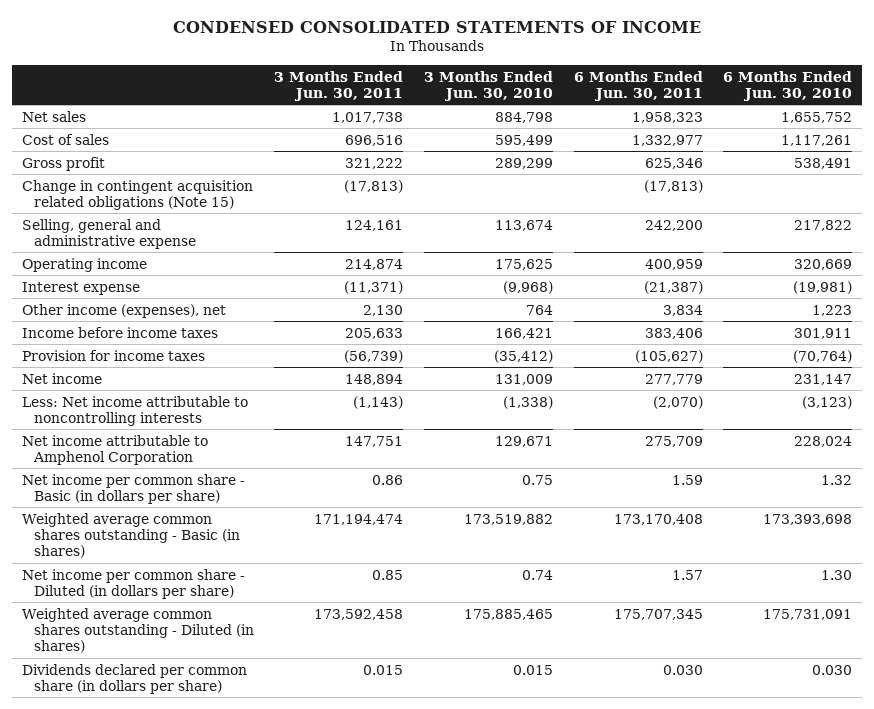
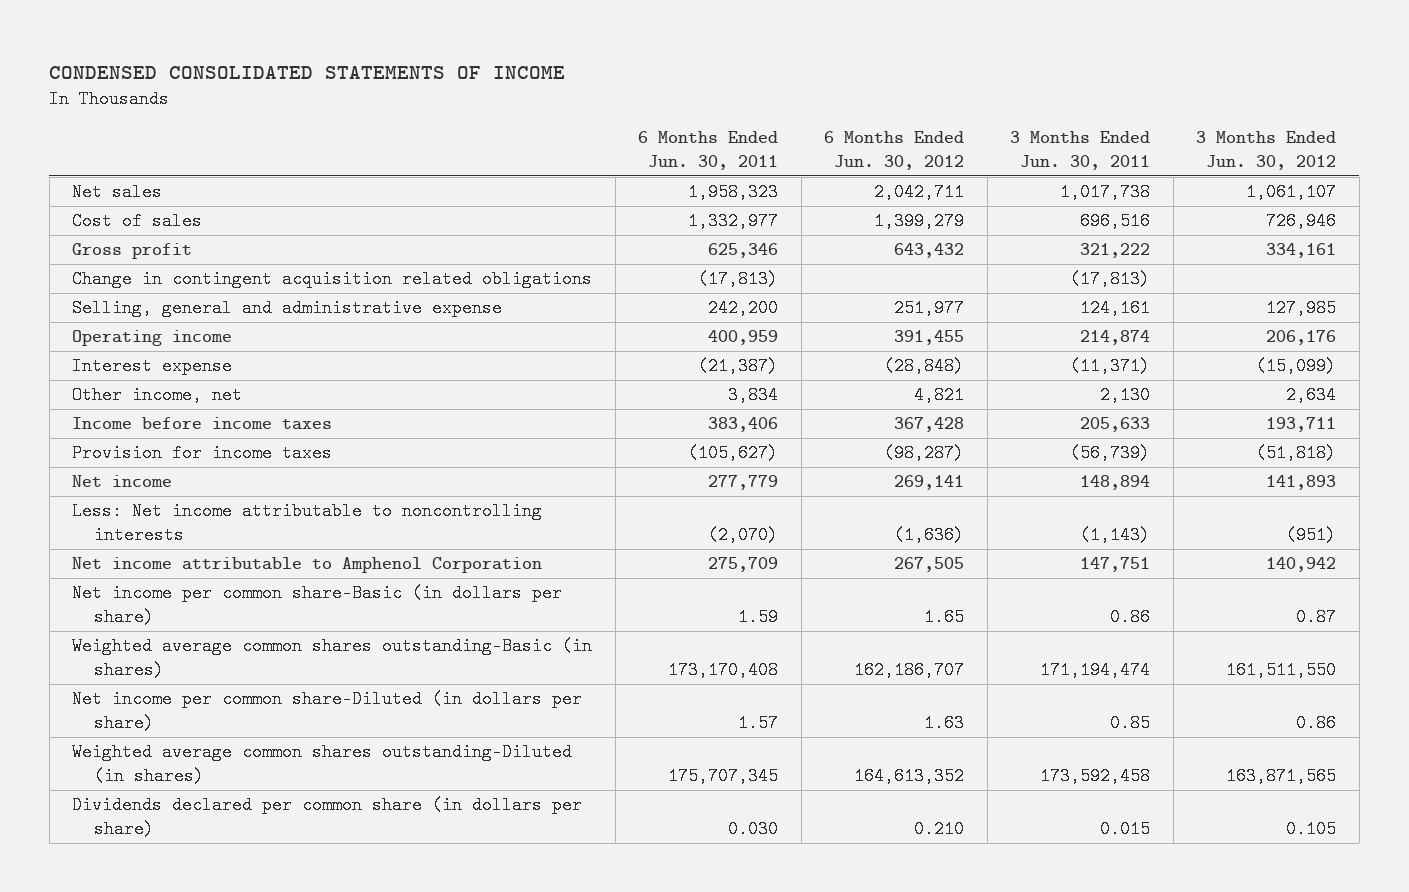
[423,70,553,101] 3 Months Ended Jun. 30, 2010 -> none
[723,70,853,101] 6 Months Ended Jun. 30, 2010 -> none
none -> [824,131,965,170] 6 Months Ended Jun. 30, 2012
none -> [1196,131,1337,170] 3 Months Ended Jun. 30, 2012
[21,179,253,210] Change in contingent acquisition related obligations (Note 15) -> [72,270,593,289] Change in contingent acquisition related obligations
[21,303,226,318] Other income (expenses), net -> [72,386,243,405] Other income, net
[21,473,245,504] Net income per common share - Basic (in dollars per share) -> [72,584,563,626] Net income per common share-Basic (in dollars per share)
[21,512,240,558] Weighted average common shares outstanding - Basic (in shares) -> [72,637,593,679] Weighted average common shares outstanding-Basic (in shares)
[21,568,245,599] Net income per common share - Diluted (in dollars per share) -> [72,690,583,732] Net income per common share-Diluted (in dollars per share)
[21,607,254,653] Weighted average common shares outstanding - Diluted (in shares) -> [72,743,573,785] Weighted average common shares outstanding-Diluted (in shares)

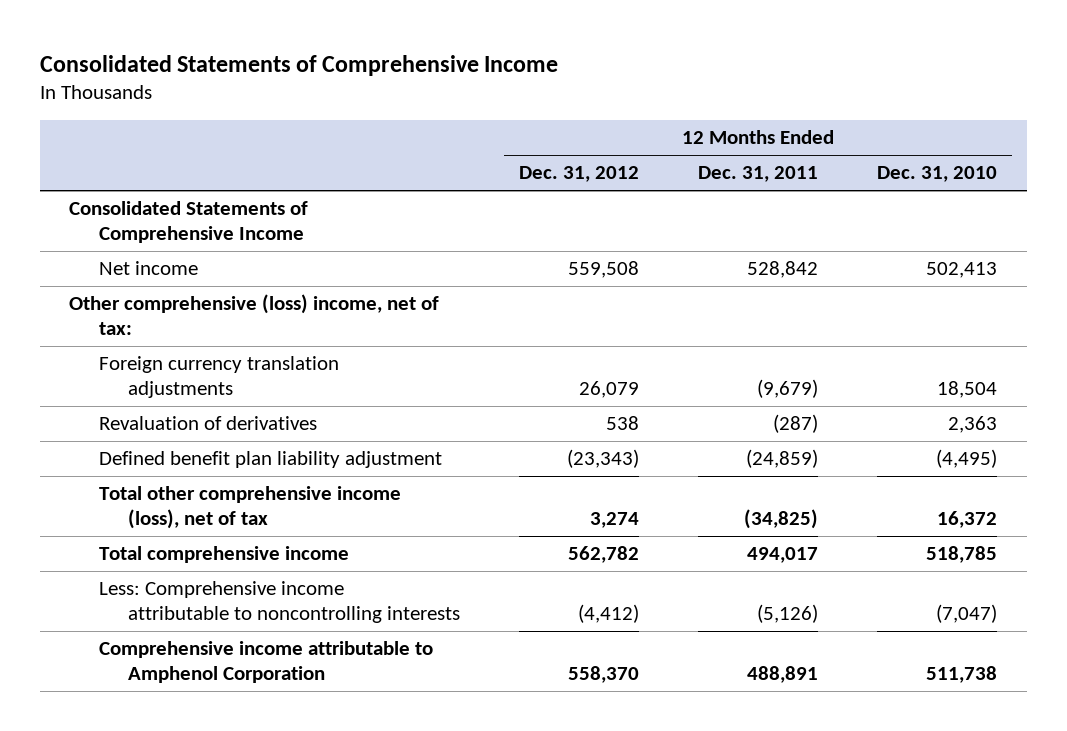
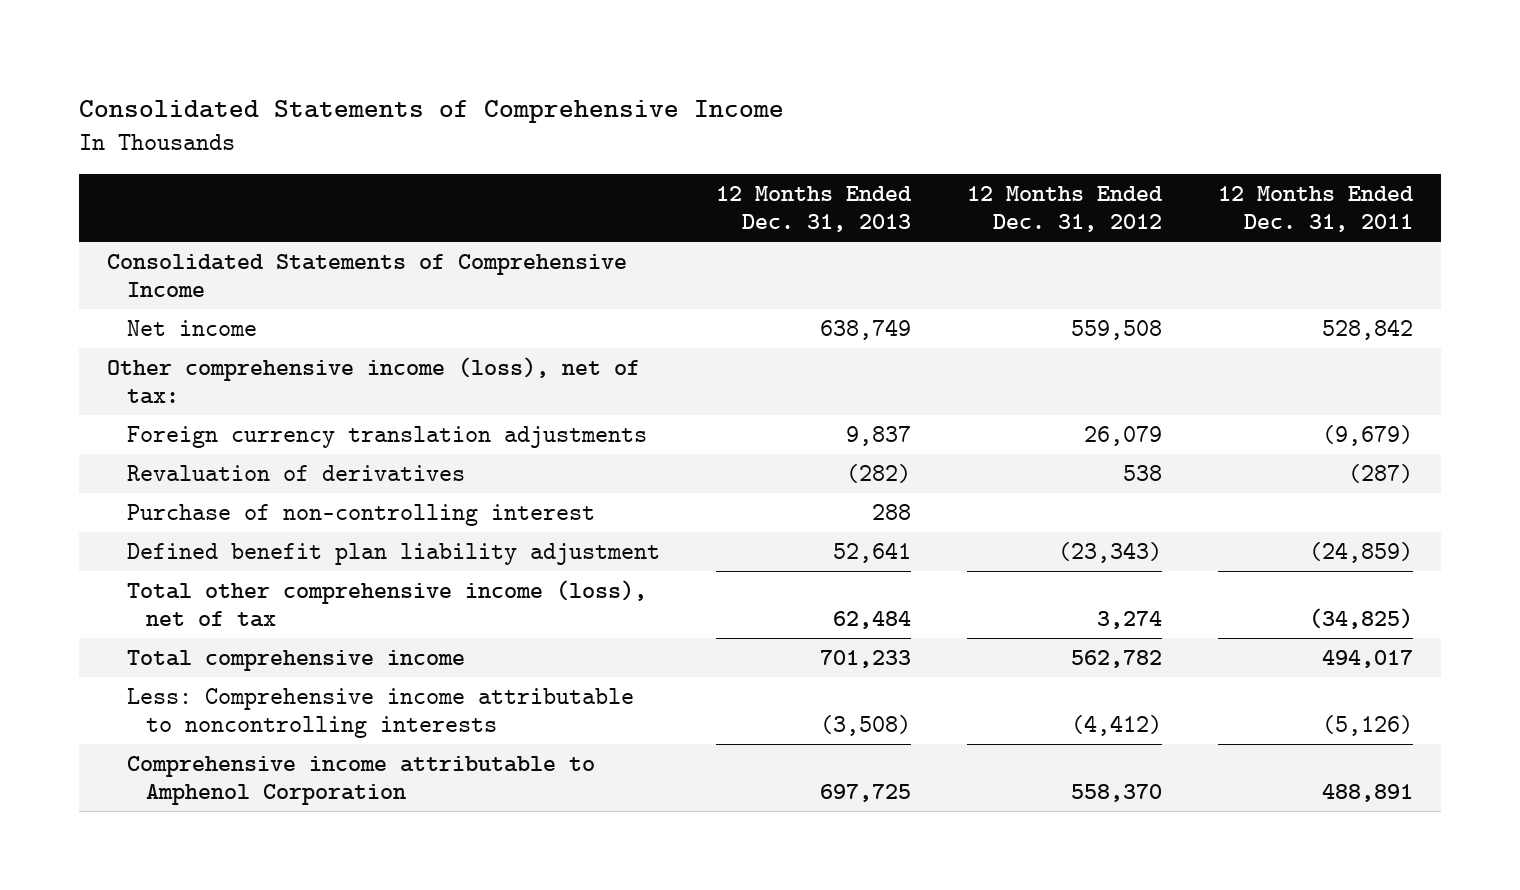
[877,166,998,183] Dec. 31, 2010 -> none
none -> [715,186,912,233] 12 Months Ended Dec. 31, 2013
[69,294,440,336] Other comprehensive (loss) income, net of tax: -> [107,357,641,405] Other comprehensive income (loss), net of tax:
none -> [126,504,595,527] Purchase of non-controlling interest

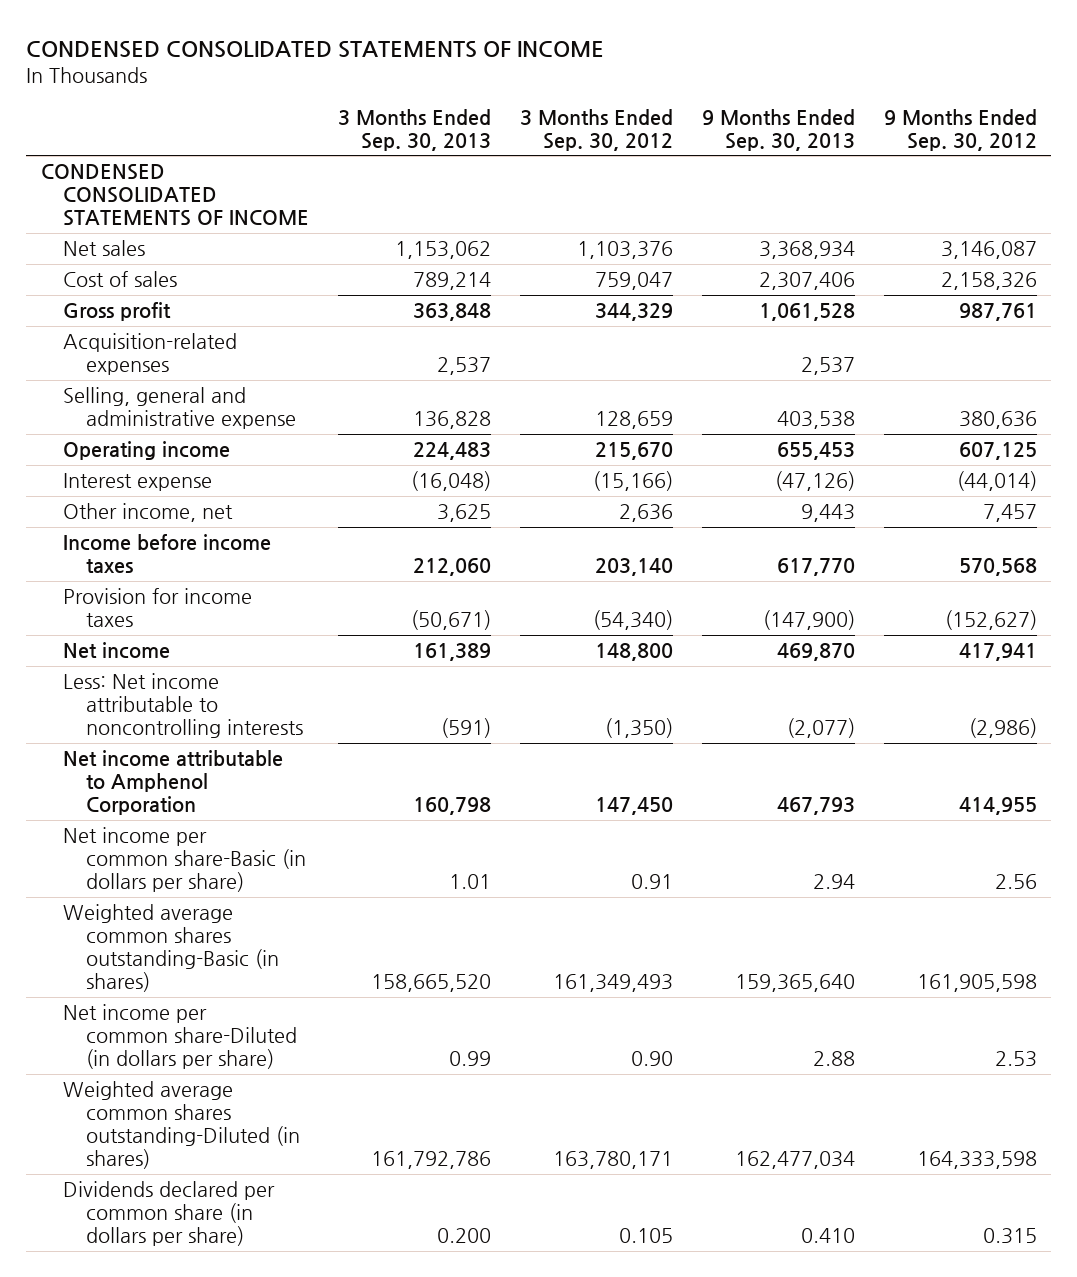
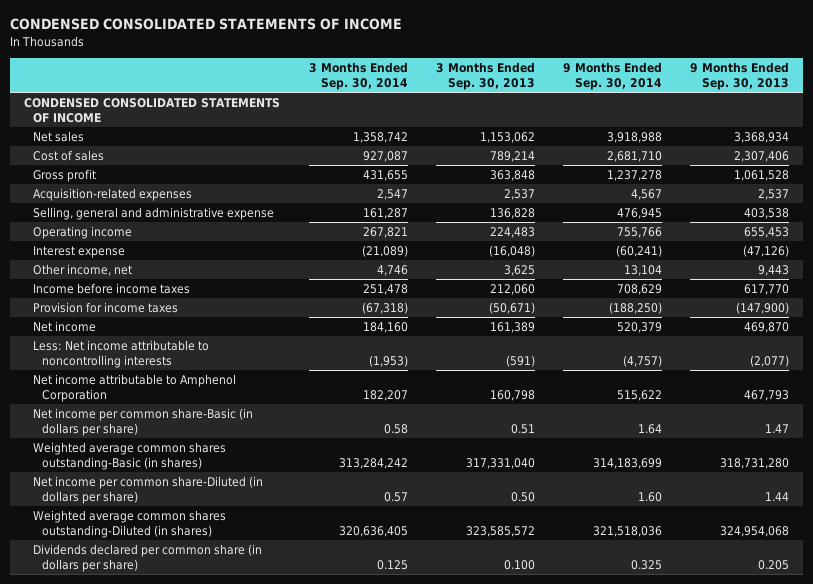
[519,108,673,151] 3 Months Ended Sep. 30, 2012 -> none
[883,108,1037,151] 9 Months Ended Sep. 30, 2012 -> none
none -> [308,62,408,90] 3 Months Ended Sep. 30, 2014
none -> [562,62,662,90] 9 Months Ended Sep. 30, 2014
[448,874,491,890] 1.01 -> [510,423,535,434] 0.51
[812,874,855,890] 2.94 -> [765,423,790,433] 1.47
[370,974,491,993] 158,665,520 -> [465,457,535,469] 317,331,040
[734,974,855,993] 159,365,640 -> [720,457,790,469] 318,731,280
[448,1051,491,1067] 0.99 -> [510,491,535,502] 0.50
[812,1051,855,1067] 2.88 -> [765,491,790,501] 1.44
[370,1151,491,1170] 161,792,786 -> [465,525,535,537] 323,585,572
[734,1151,855,1170] 162,477,034 -> [720,525,790,537] 324,954,068
[436,1228,491,1244] 0.200 -> [503,559,535,570] 0.100
[800,1228,855,1244] 0.410 -> [758,559,790,570] 0.205

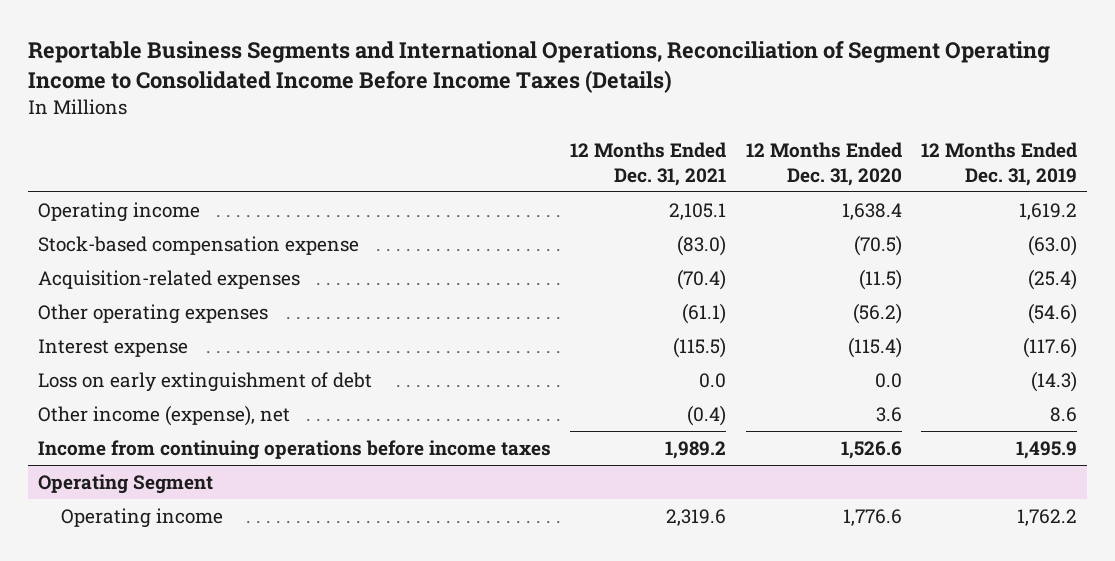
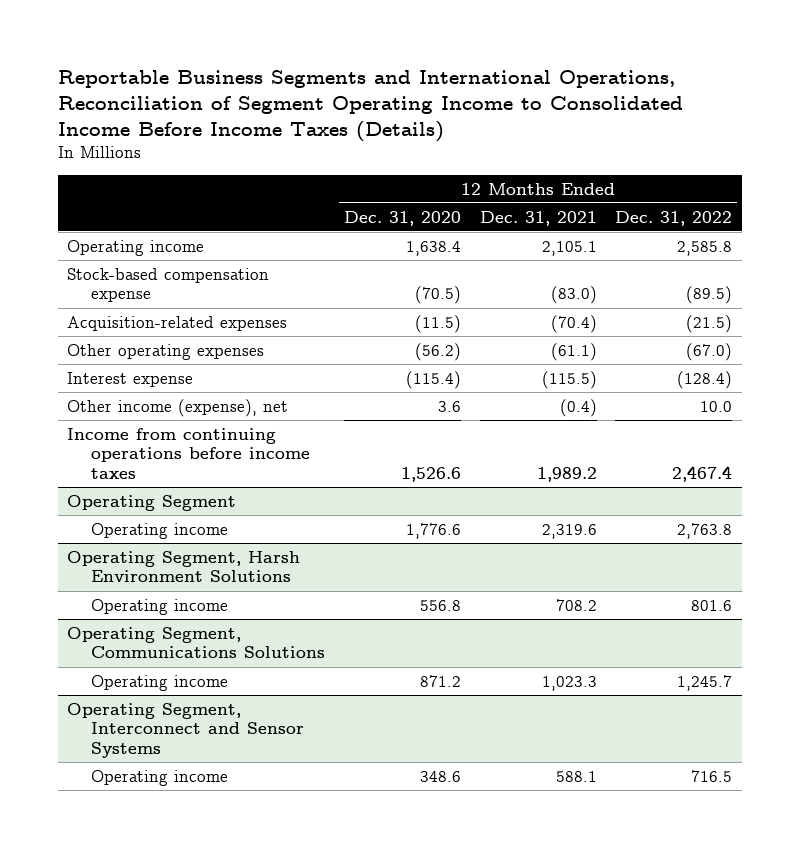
[921,142,1078,186] 12 Months Ended Dec. 31, 2019 -> none
none -> [615,210,733,226] Dec. 31, 2022
[38,372,373,393] Loss on early extinguishment of debt -> none
none -> [67,550,301,583] Operating Segment, Harsh Environment Solutions
none -> [90,598,228,615] Operating income
none -> [67,626,325,659] Operating Segment, Communications Solutions
none -> [90,674,228,691] Operating income
none -> [67,702,304,759] Operating Segment, Interconnect and Sensor Systems
none -> [90,769,228,786] Operating income

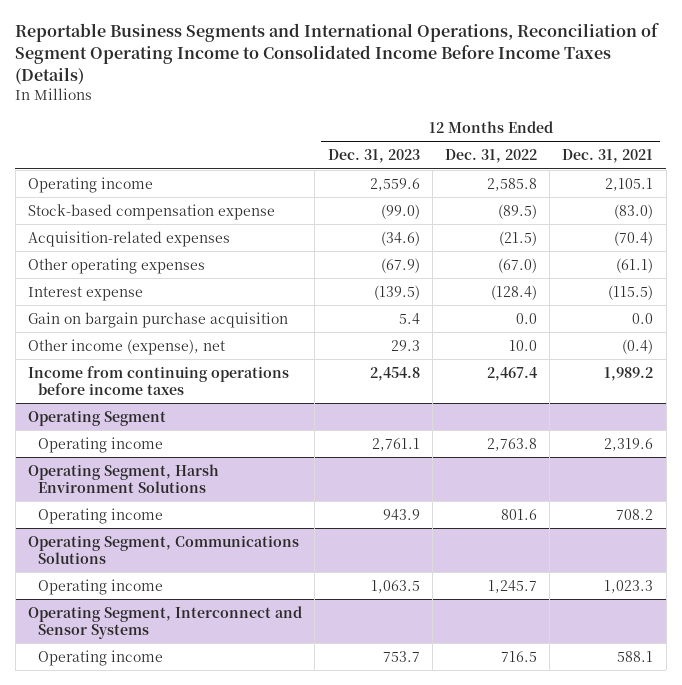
[343,210,461,226] Dec. 31, 2020 -> none
none -> [327,149,420,164] Dec. 31, 2023
none -> [28,311,289,328] Gain on bargain purchase acquisition

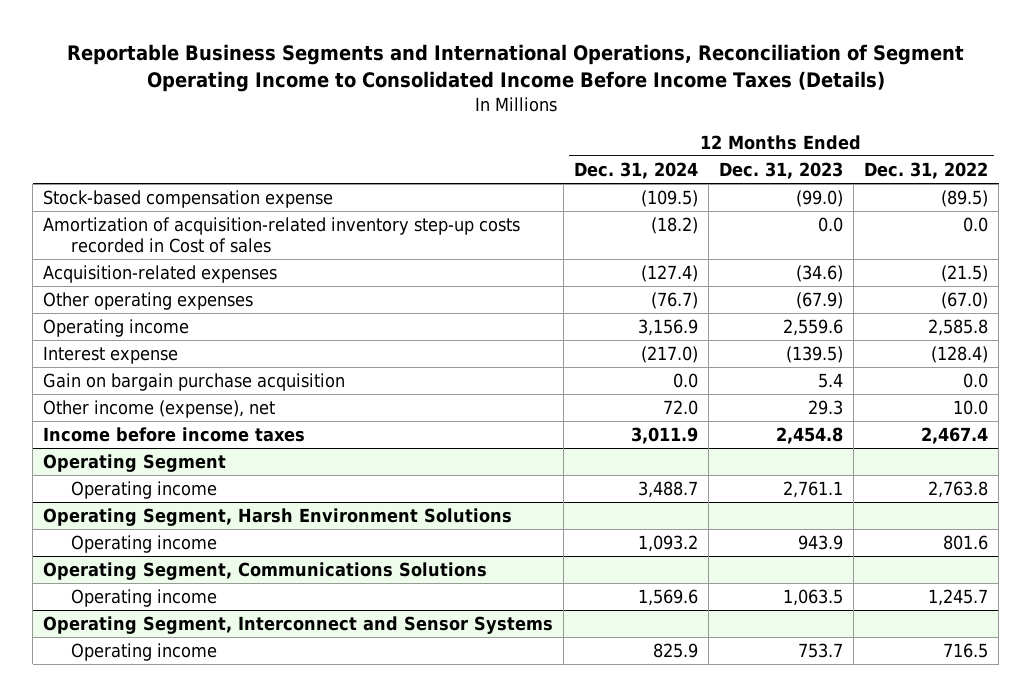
[562,149,654,164] Dec. 31, 2021 -> none
none -> [574,162,699,180] Dec. 31, 2024
none -> [43,217,521,253] Amortization of acquisition-related inventory step-up costs recorded in Cost of sales
[28,176,154,193] Operating income -> [43,319,190,338] Operating income
[28,365,290,395] Income from continuing operations before income taxes -> [43,427,306,443] Income before income taxes

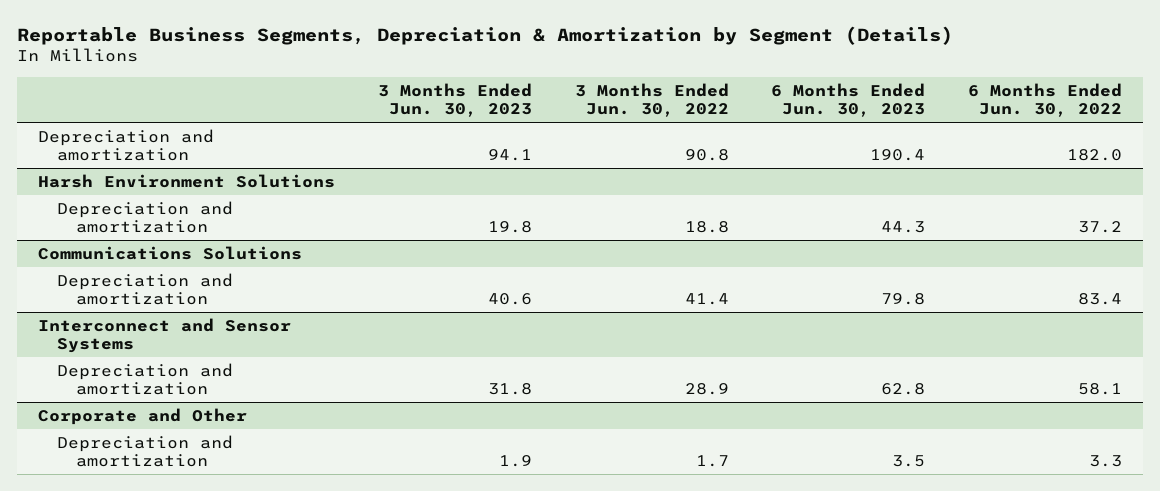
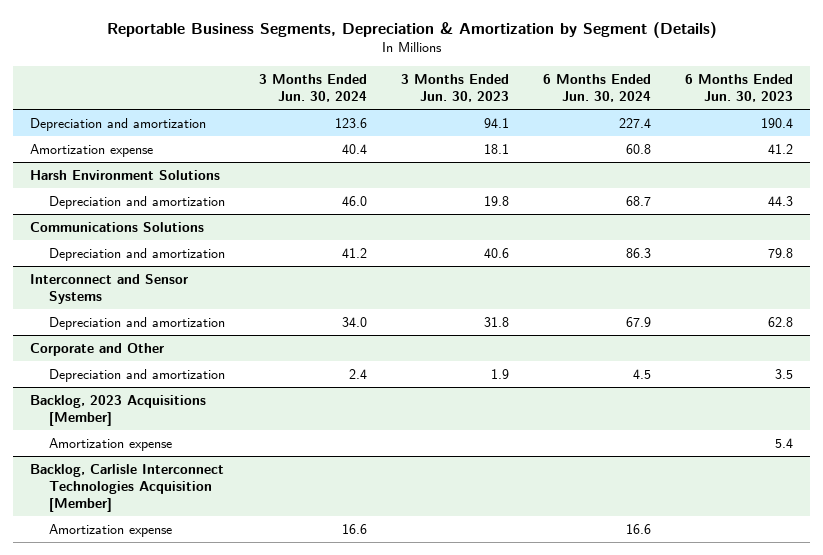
[574,82,729,118] 3 Months Ended Jun. 30, 2022 -> none
[967,82,1122,118] 6 Months Ended Jun. 30, 2022 -> none
none -> [258,73,367,102] 3 Months Ended Jun. 30, 2024
none -> [543,73,652,102] 6 Months Ended Jun. 30, 2024
none -> [30,143,154,157] Amortization expense
none -> [30,394,207,426] Backlog, 2023 Acquisitions [Member]
none -> [48,437,172,451] Amortization expense
none -> [30,463,225,513] Backlog, Carlisle Interconnect Technologies Acquisition [Member]
none -> [48,523,172,537] Amortization expense

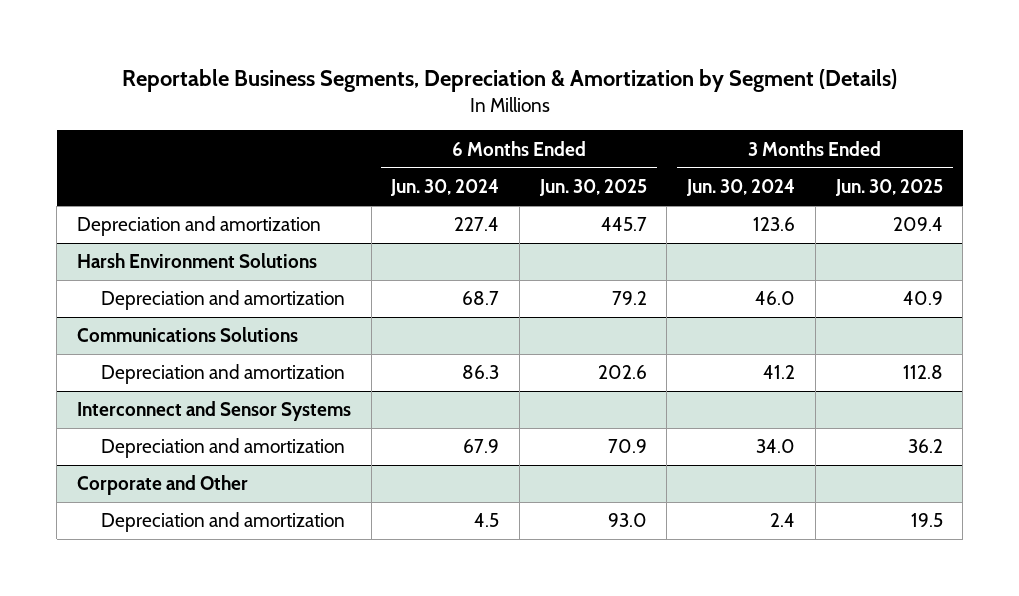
[400,73,509,102] 3 Months Ended Jun. 30, 2023 -> none
[685,73,794,102] 6 Months Ended Jun. 30, 2023 -> none
none -> [538,179,647,197] Jun. 30, 2025
none -> [834,179,943,197] Jun. 30, 2025
[30,143,154,157] Amortization expense -> none
[30,394,207,426] Backlog, 2023 Acquisitions [Member] -> none
[48,437,172,451] Amortization expense -> none
[30,463,225,513] Backlog, Carlisle Interconnect Technologies Acquisition [Member] -> none
[48,523,172,537] Amortization expense -> none

